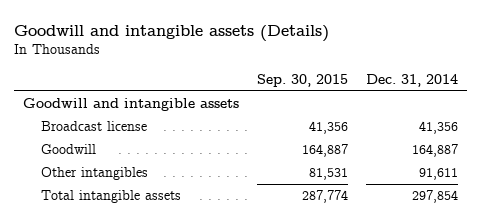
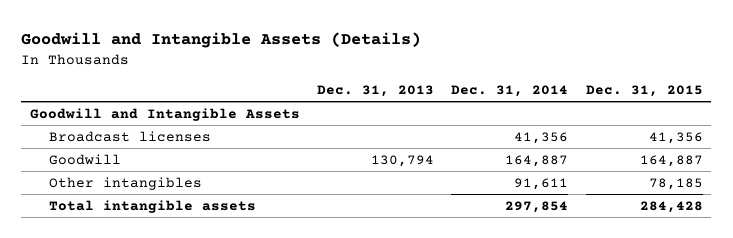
[14,24,330,42] Goodwill and intangible assets (Details) -> [21,31,422,48] Goodwill and Intangible Assets (Details)
[257,74,349,88] Sep. 30, 2015 -> none
none -> [317,84,435,97] Dec. 31, 2013
none -> [585,84,703,97] Dec. 31, 2015
[23,98,240,112] Goodwill and intangible assets -> [29,107,300,121] Goodwill and Intangible Assets
[41,121,148,132] Broadcast license -> [49,130,212,142] Broadcast licenses

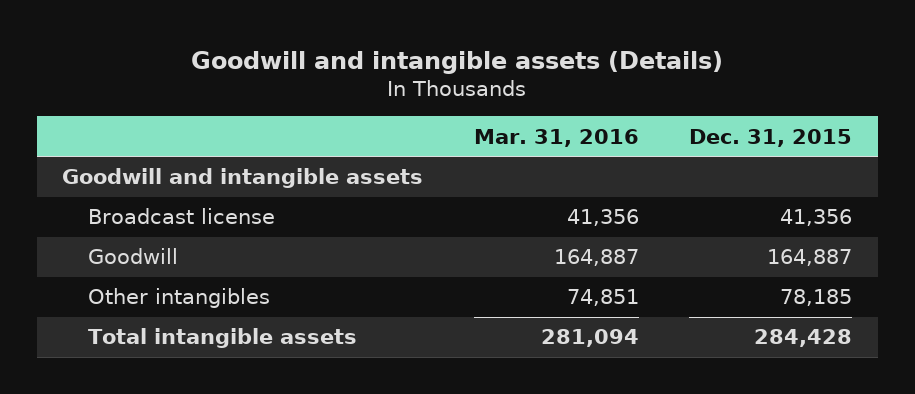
[21,31,422,48] Goodwill and Intangible Assets (Details) -> [191,50,724,74] Goodwill and intangible assets (Details)
[317,84,435,97] Dec. 31, 2013 -> none
[451,84,569,97] Dec. 31, 2014 -> none
none -> [473,128,639,147] Mar. 31, 2016
[29,107,300,121] Goodwill and Intangible Assets -> [62,168,424,189] Goodwill and intangible assets
[49,130,212,142] Broadcast licenses -> [88,208,276,225] Broadcast license

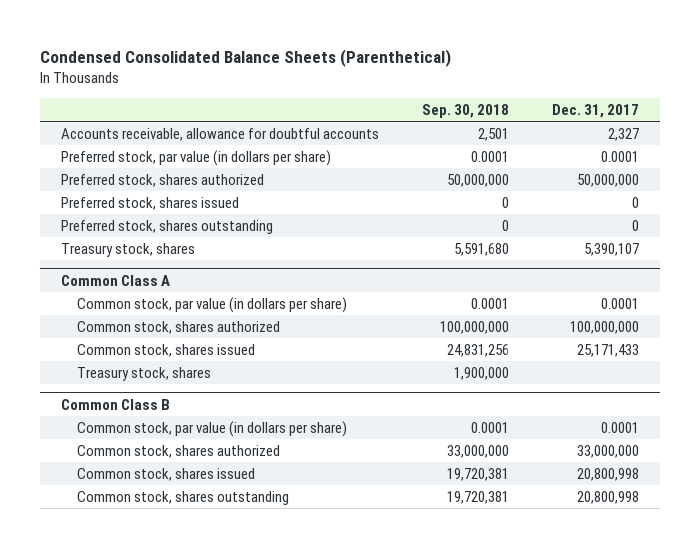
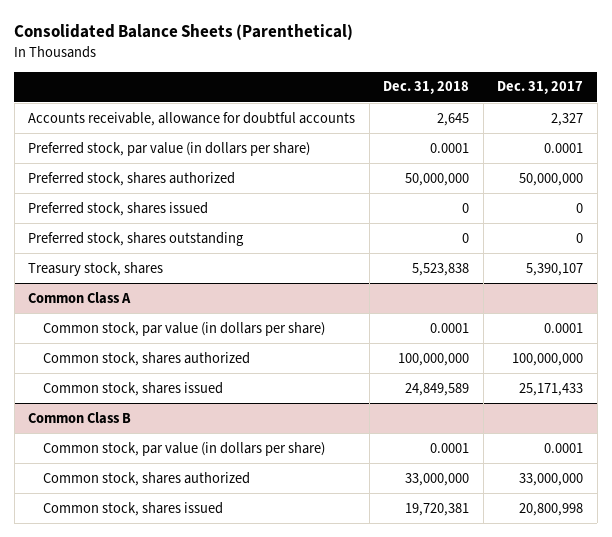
[39,48,451,67] Condensed Consolidated Balance Sheets (Parenthetical) -> [14,24,354,41] Consolidated Balance Sheets (Parenthetical)
[422,103,510,118] Sep. 30, 2018 -> none
none -> [383,81,470,95] Dec. 31, 2018
[77,366,212,381] Treasury stock, shares -> none
[77,490,290,505] Common stock, shares outstanding -> none

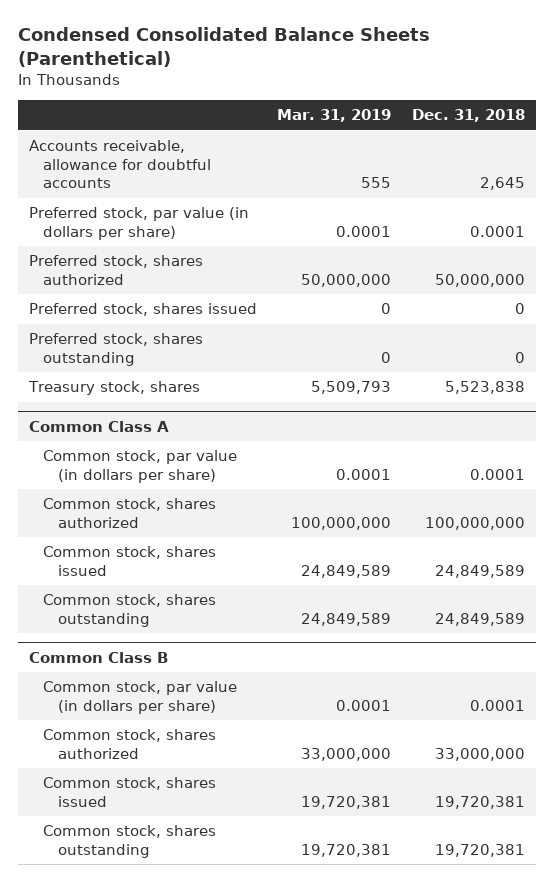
[14,24,354,41] Consolidated Balance Sheets (Parenthetical) -> [18,27,431,67] Condensed Consolidated Balance Sheets (Parenthetical)
[497,81,584,95] Dec. 31, 2017 -> none
none -> [277,109,392,123] Mar. 31, 2019
none -> [43,594,217,627] Common stock, shares outstanding
none -> [43,825,217,858] Common stock, shares outstanding

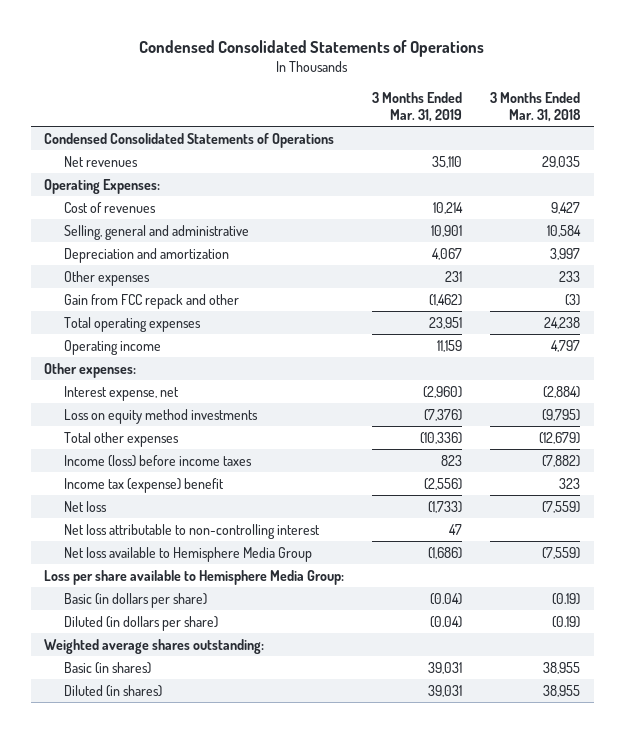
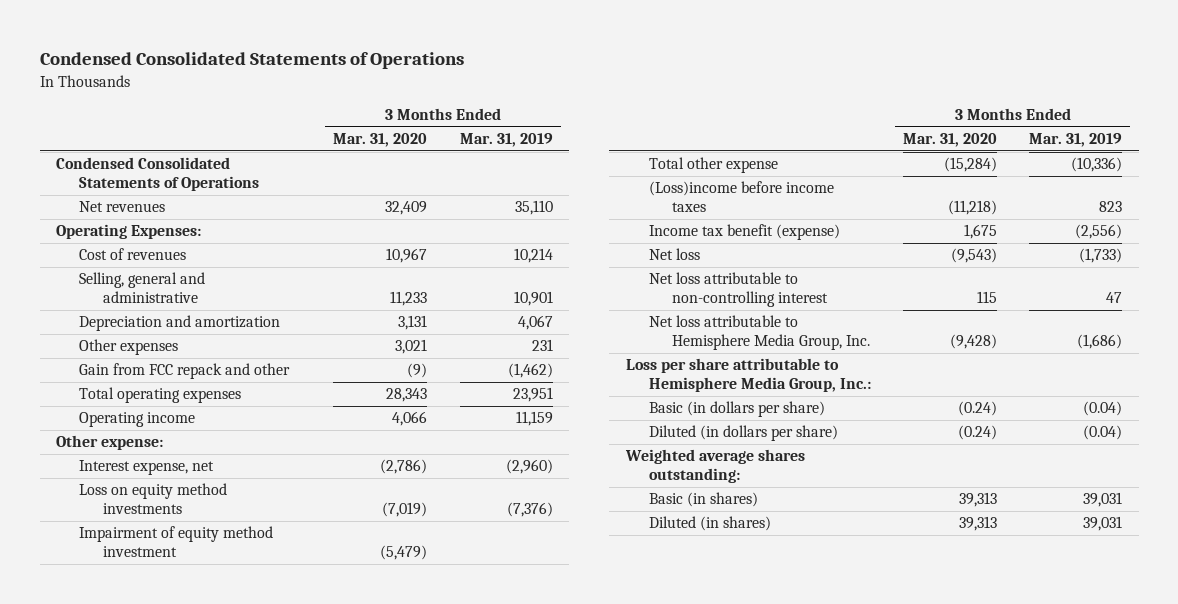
[490,91,582,122] 3 Months Ended Mar. 31, 2018 -> none
none -> [333,133,428,148] Mar. 31, 2020
[44,362,137,378] Other expenses: -> [55,435,163,451] Other expense:
none -> [79,526,274,558] Impairment of equity method investment
[64,431,180,447] Total other expenses -> [648,157,778,174] Total other expense
[64,454,253,467] Income (loss) before income taxes -> [648,181,834,213] (Loss)income before income taxes
[64,477,225,493] Income tax (expense) benefit -> [648,224,840,241] Income tax benefit (expense)
[64,546,313,562] Net loss available to Hemisphere Media Group -> [648,315,871,351] Net loss attributable to Hemisphere Media Group, Inc.
[44,569,345,585] Loss per share available to Hemisphere Media Group: -> [625,358,871,393] Loss per share attributable to Hemisphere Media Group, Inc.:

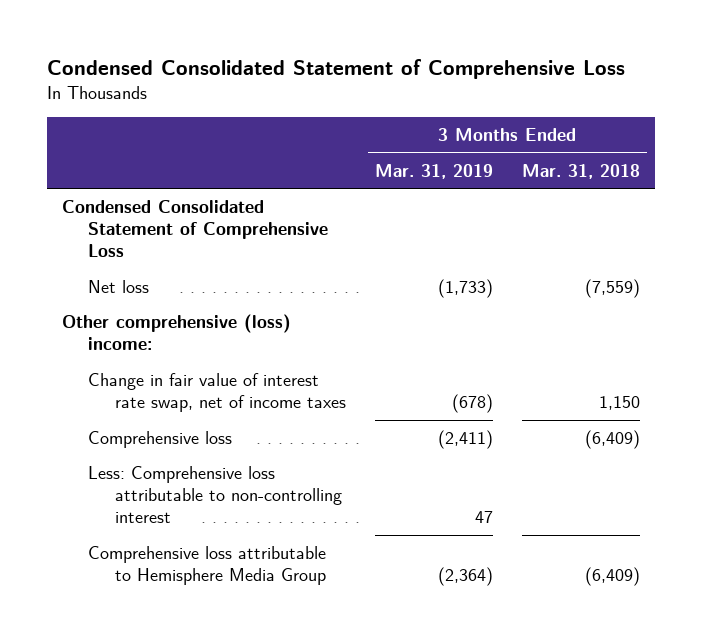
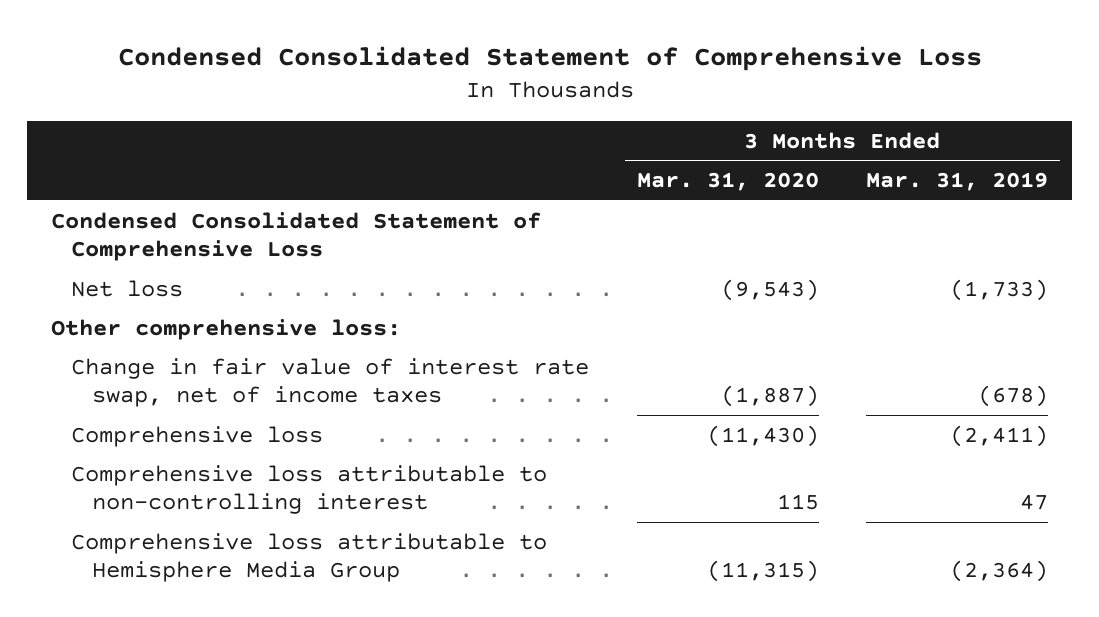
[521,163,640,179] Mar. 31, 2018 -> none
none -> [636,171,819,191] Mar. 31, 2020
[61,314,291,351] Other comprehensive (loss) income: -> [51,318,402,340] Other comprehensive loss:
[88,466,342,524] Less: Comprehensive loss attributable to non-controlling interest -> [71,464,548,515] Comprehensive loss attributable to non-controlling interest

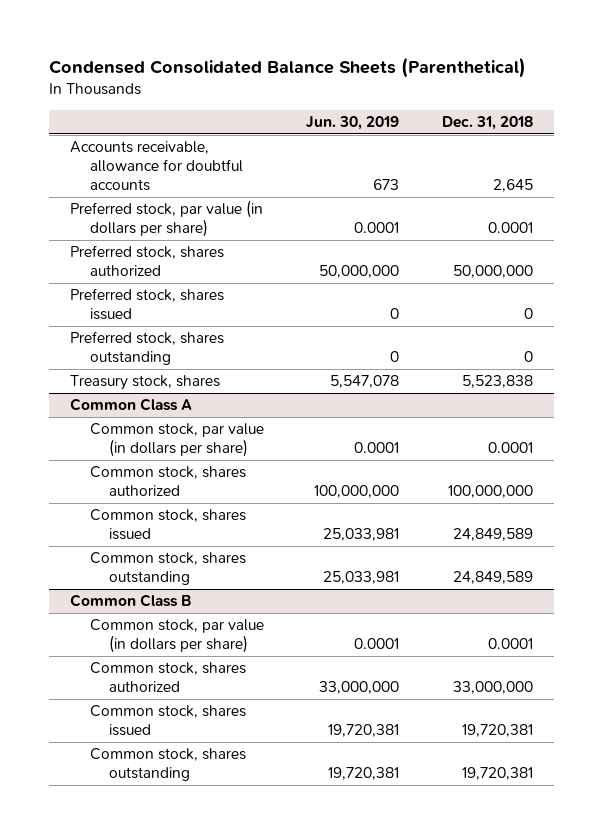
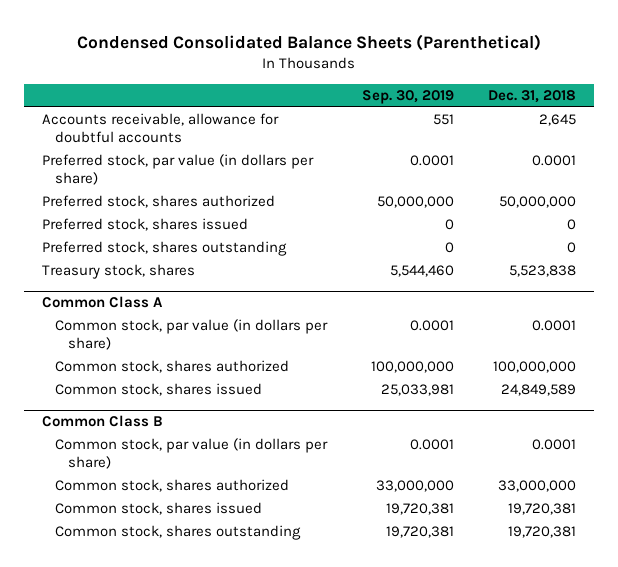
[306,116,400,131] Jun. 30, 2019 -> none
none -> [361,89,454,104] Sep. 30, 2019
[89,552,246,586] Common stock, shares outstanding -> none

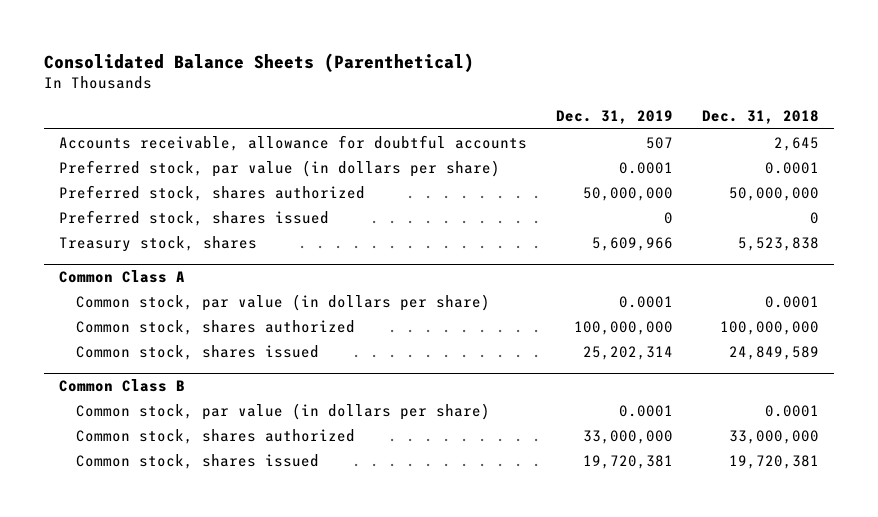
[77,33,542,51] Condensed Consolidated Balance Sheets (Parenthetical) -> [44,52,475,72] Consolidated Balance Sheets (Parenthetical)
[361,89,454,104] Sep. 30, 2019 -> none
none -> [556,110,674,125] Dec. 31, 2019
[41,241,287,257] Preferred stock, shares outstanding -> none
[54,525,301,541] Common stock, shares outstanding -> none

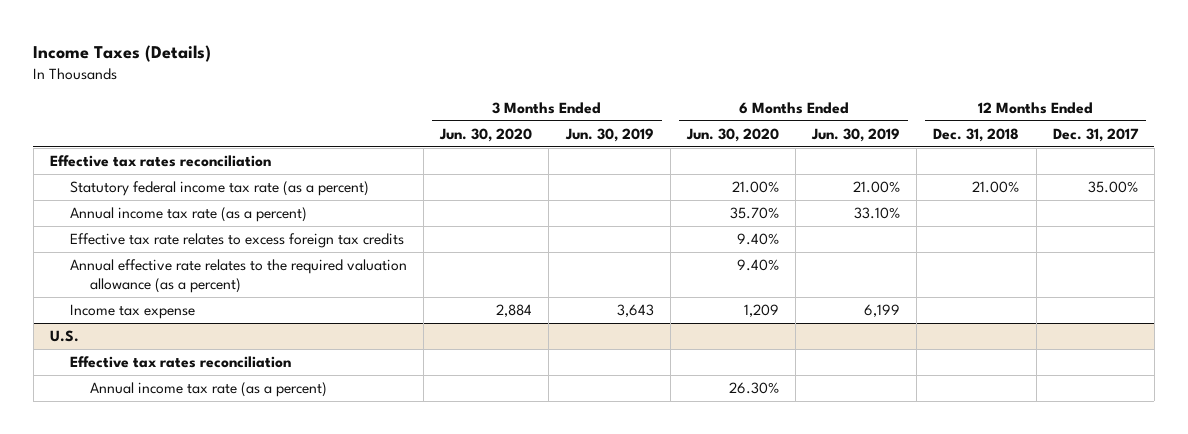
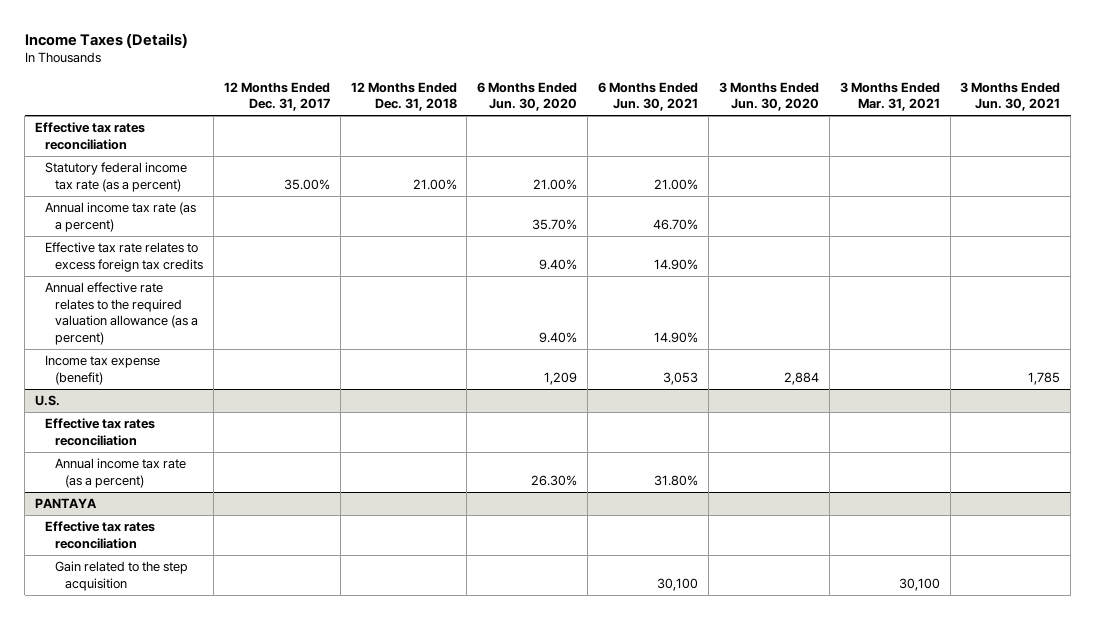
[564,127,654,142] Jun. 30, 2019 -> none
[811,127,901,142] Jun. 30, 2019 -> none
none -> [598,81,699,112] 6 Months Ended Jun. 30, 2021
none -> [839,81,940,112] 3 Months Ended Mar. 31, 2021
none -> [960,81,1061,112] 3 Months Ended Jun. 30, 2021
[69,304,195,320] Income tax expense -> [45,355,161,385] Income tax expense (benefit)
none -> [35,498,98,509] PANTAYA
none -> [45,521,156,549] Effective tax rates reconciliation
none -> [54,561,188,591] Gain related to the step acquisition

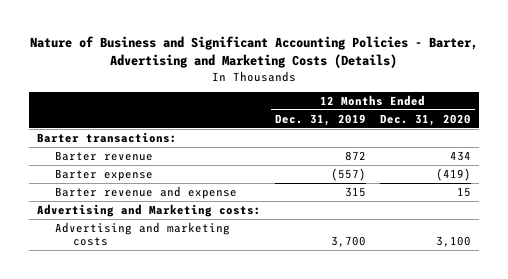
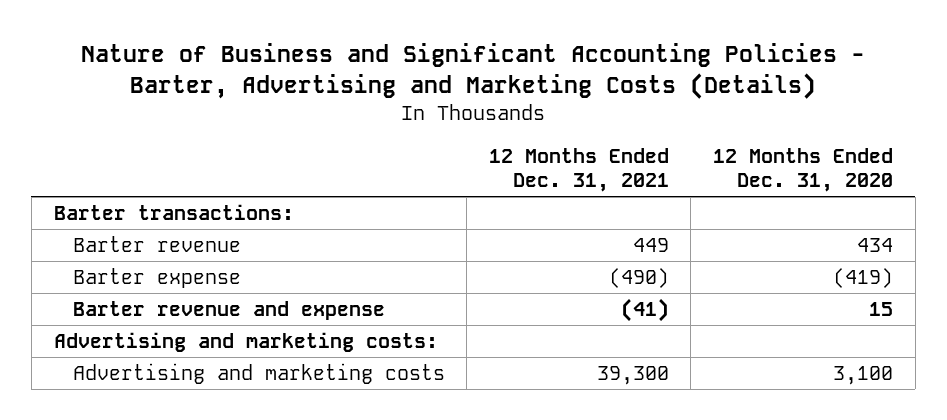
[274,113,366,126] Dec. 31, 2019 -> none
none -> [488,147,669,193] 12 Months Ended Dec. 31, 2021
[36,203,261,217] Advertising and Marketing costs: -> [53,331,438,352] Advertising and marketing costs:

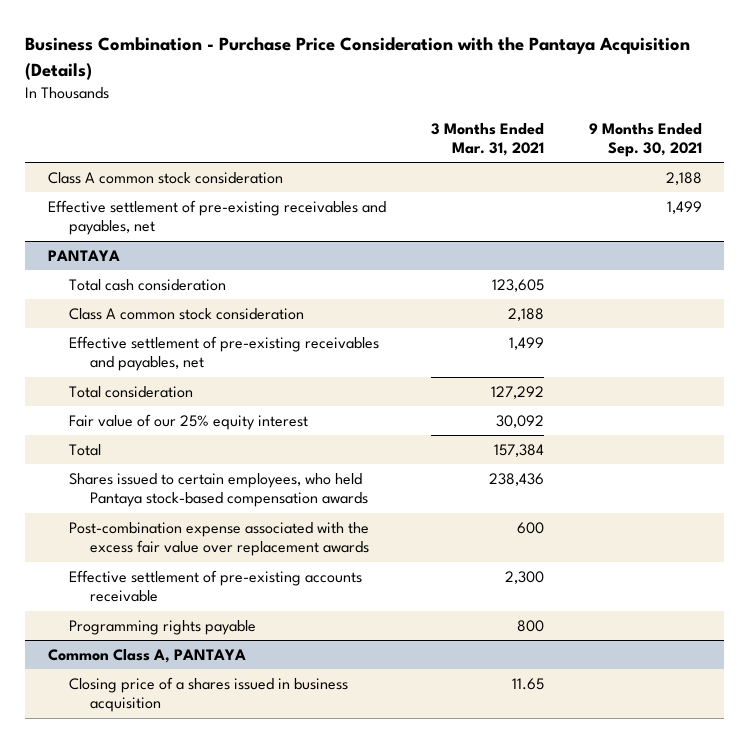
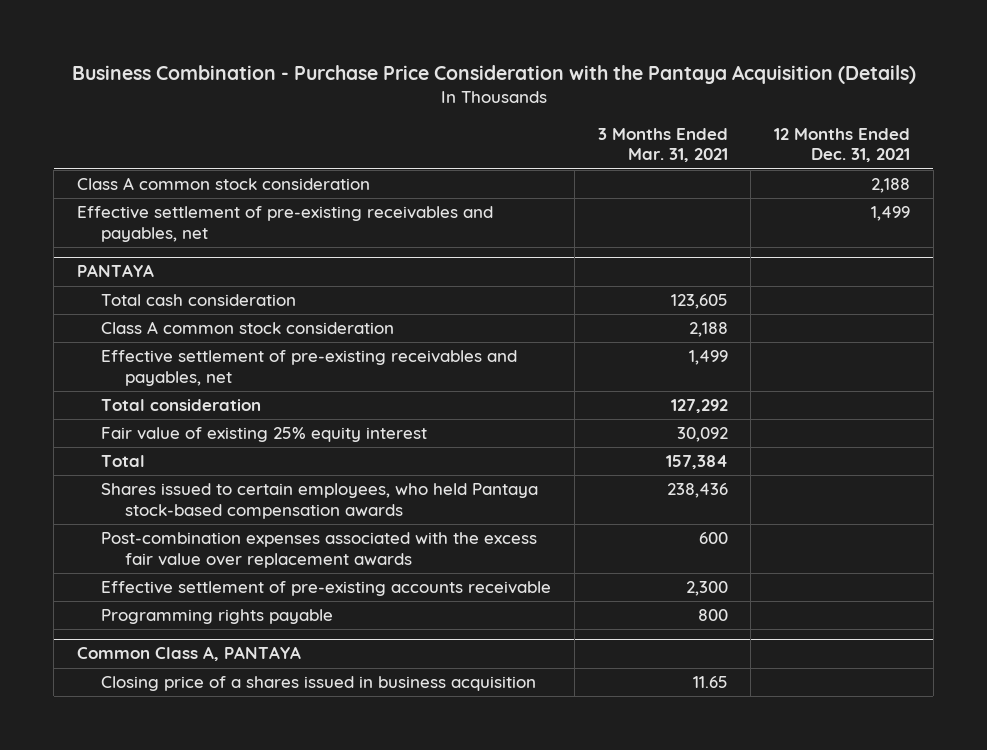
[588,122,702,158] 9 Months Ended Sep. 30, 2021 -> none
none -> [774,127,911,163] 12 Months Ended Dec. 31, 2021
[68,413,308,430] Fair value of our 25% equity interest -> [101,427,428,443] Fair value of existing 25% equity interest
[68,521,370,557] Post-combination expense associated with the excess fair value over replacement awards -> [101,532,538,568] Post-combination expenses associated with the excess fair value over replacement awards

